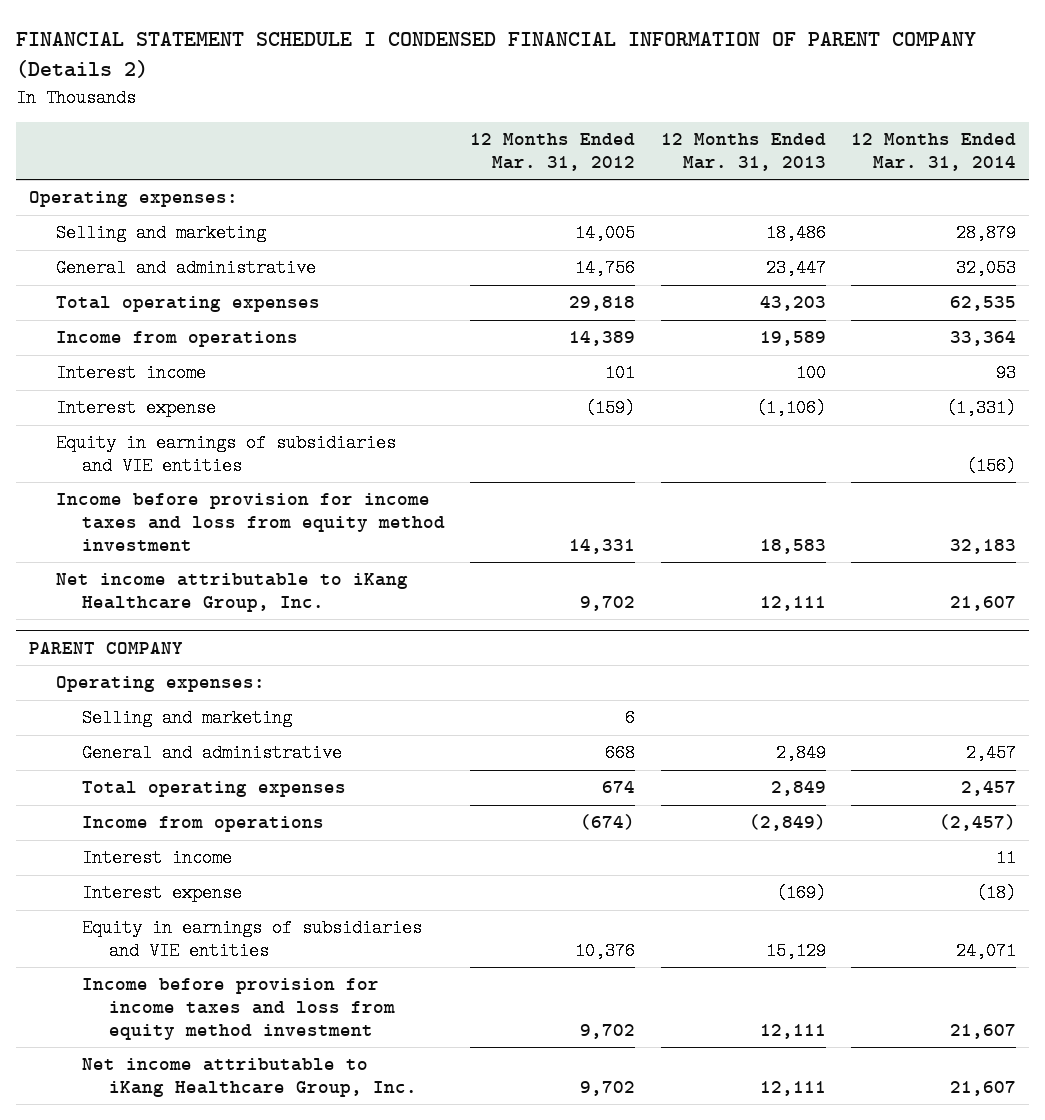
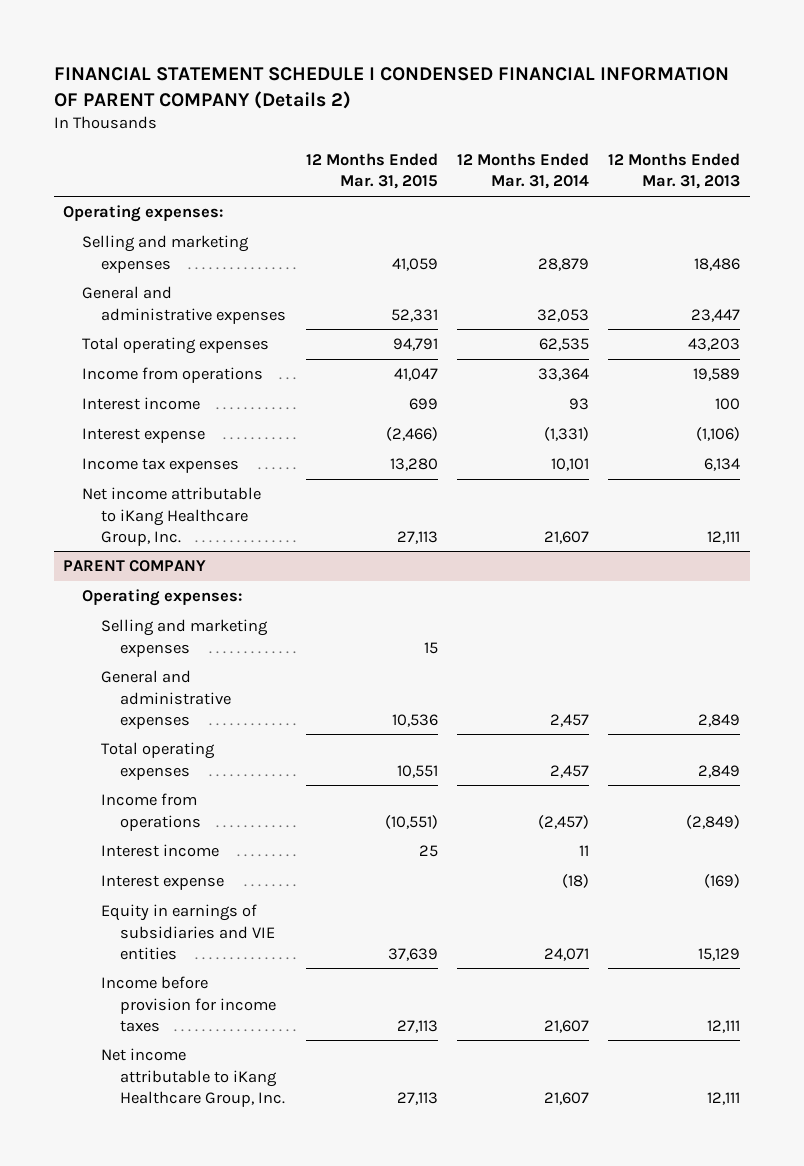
[470,133,636,172] 12 Months Ended Mar. 31, 2012 -> none
none -> [305,153,438,190] 12 Months Ended Mar. 31, 2015
[55,224,266,243] Selling and marketing -> [82,235,250,273] Selling and marketing expenses
[55,259,316,278] General and administrative -> [82,286,287,324] General and administrative expenses
[55,434,396,476] Equity in earnings of subsidiaries and VIE entities -> none
[55,493,446,551] Income before provision for income taxes and loss from equity method investment -> none
none -> [82,458,240,474] Income tax expenses
[82,709,293,728] Selling and marketing -> [101,619,269,657] Selling and marketing expenses
[82,744,343,763] General and administrative -> [101,670,232,729] General and administrative expenses
[82,978,395,1040] Income before provision for income taxes and loss from equity method investment -> [101,976,277,1032] Income before provision for income taxes

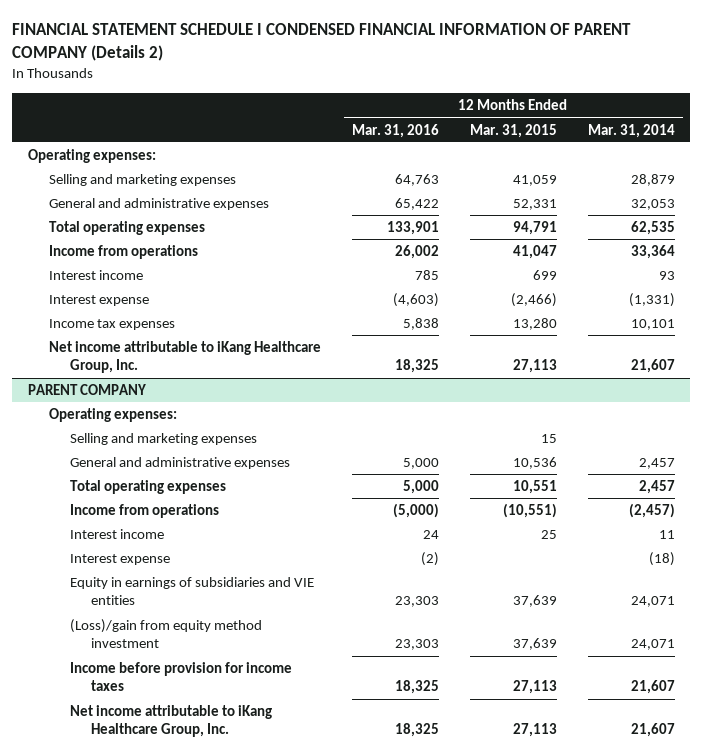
[608,153,741,190] 12 Months Ended Mar. 31, 2013 -> none
none -> [351,123,439,138] Mar. 31, 2016
none -> [70,619,263,649] (Loss)/gain from equity method investment

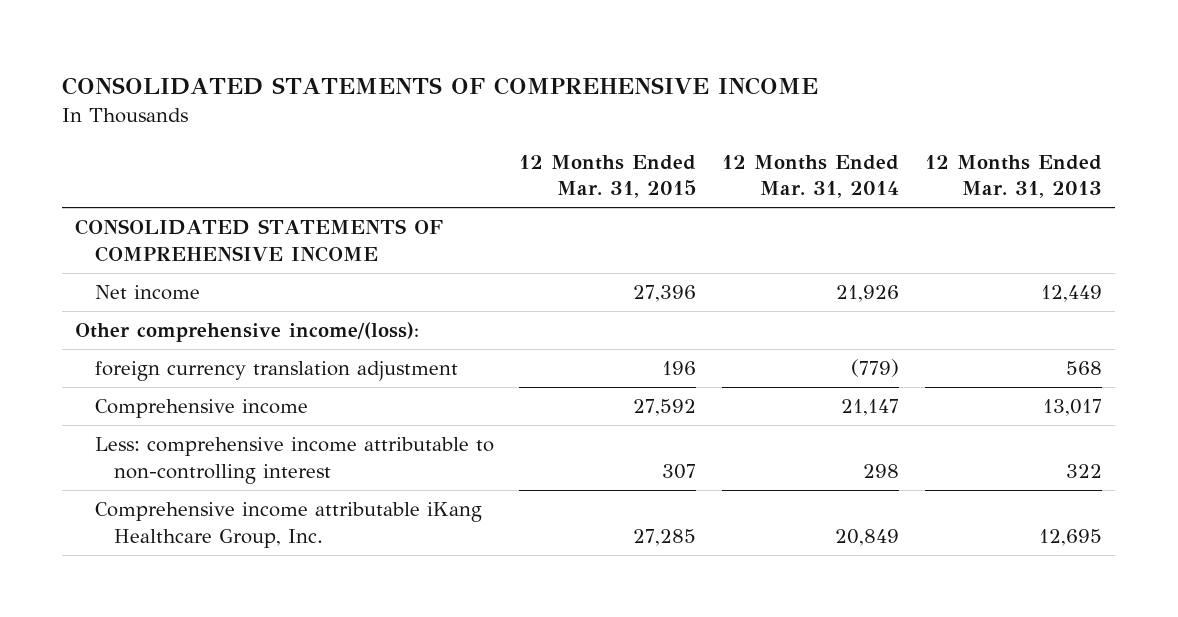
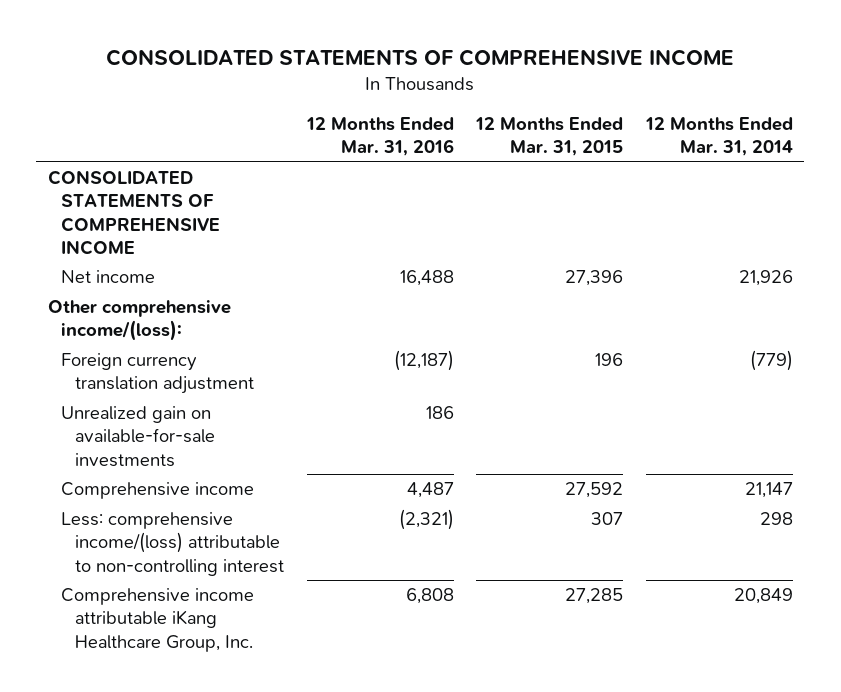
[925,154,1103,198] 12 Months Ended Mar. 31, 2013 -> none
none -> [305,116,454,157] 12 Months Ended Mar. 31, 2016
[94,361,458,382] foreign currency translation adjustment -> [61,353,254,395] Foreign currency translation adjustment
none -> [61,406,215,467] Unrealized gain on available-for-sale investments
[94,437,494,484] Less: comprehensive income attributable to non-controlling interest -> [61,512,284,576] Less: comprehensive income/(loss) attributable to non-controlling interest

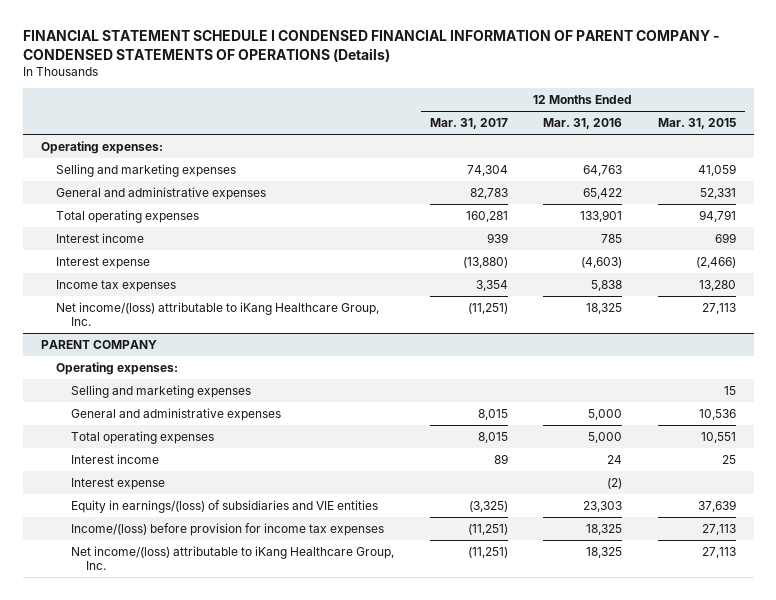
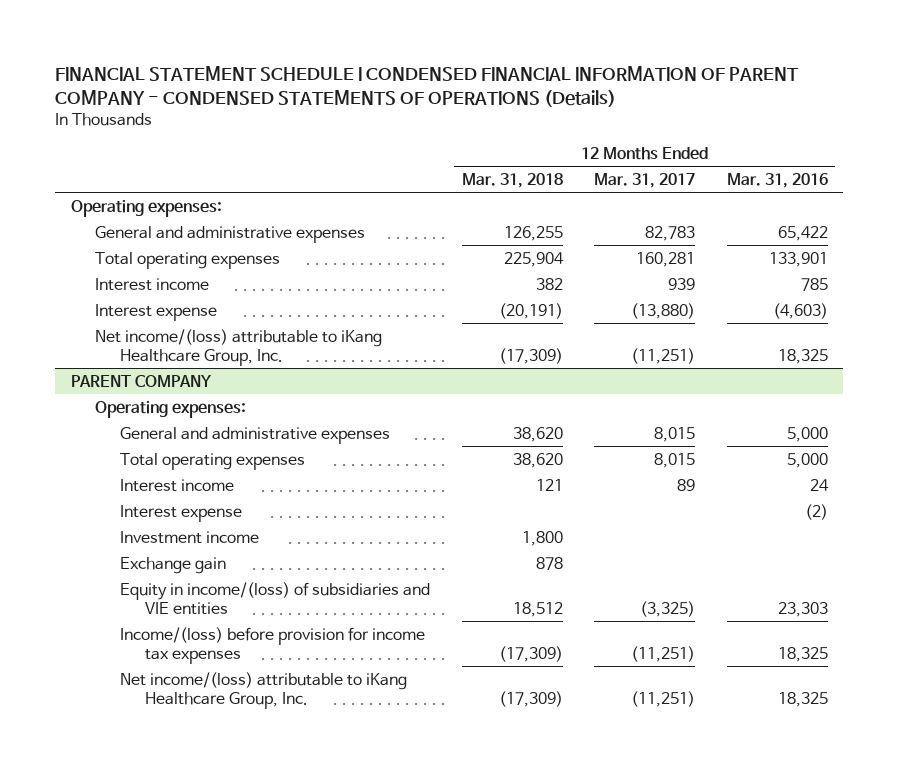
[657,118,736,130] Mar. 31, 2015 -> none
none -> [461,173,563,189] Mar. 31, 2018
[55,163,236,177] Selling and marketing expenses -> none
[55,279,176,292] Income tax expenses -> none
[71,384,252,398] Selling and marketing expenses -> none
none -> [120,530,260,544] Investment income
none -> [120,556,227,574] Exchange gain
[71,499,379,513] Equity in earnings/(loss) of subsidiaries and VIE entities -> [120,581,431,616] Equity in income/(loss) of subsidiaries and VIE entities

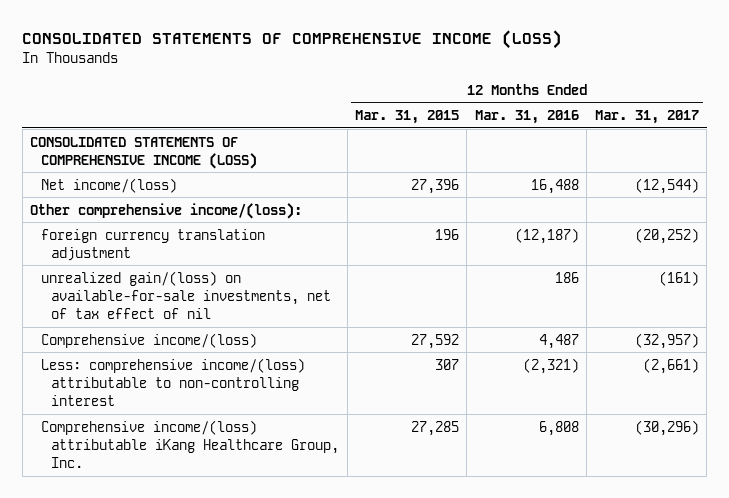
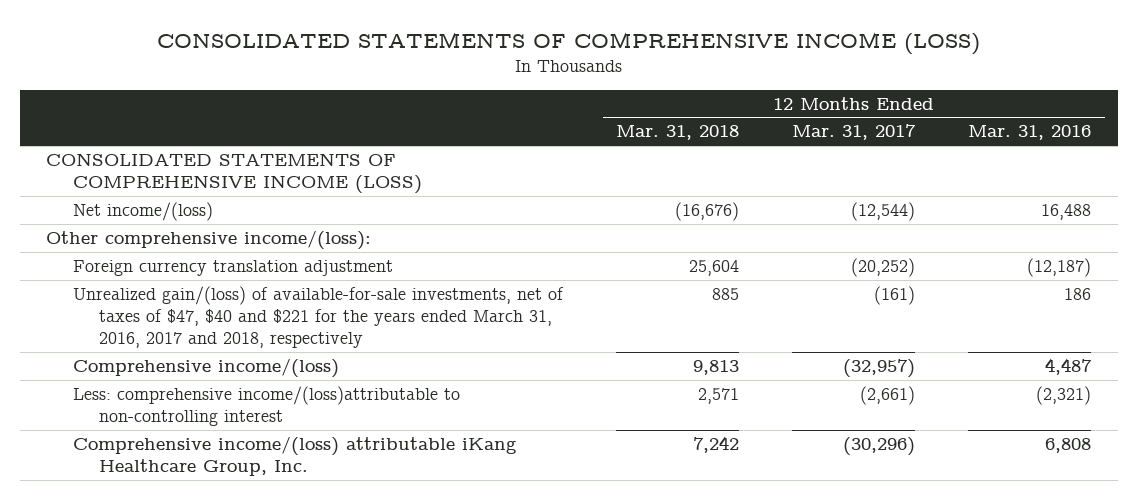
[355,110,460,125] Mar. 31, 2015 -> none
none -> [615,125,739,141] Mar. 31, 2018
[40,228,265,261] foreign currency translation adjustment -> [72,260,393,277] Foreign currency translation adjustment
[40,270,332,319] unrealized gain/(loss) on available-for-sale investments, net of tax effect of nil -> [72,286,564,349] Unrealized gain/(loss) of available-for-sale investments, net of taxes of $47, $40 and $221 for the years ended March 31, 2016, 2017 and 2018, respectively
[40,357,305,406] Less: comprehensive income/(loss) attributable to non-controlling interest -> [72,386,460,427] Less: comprehensive income/(loss)attributable to non-controlling interest

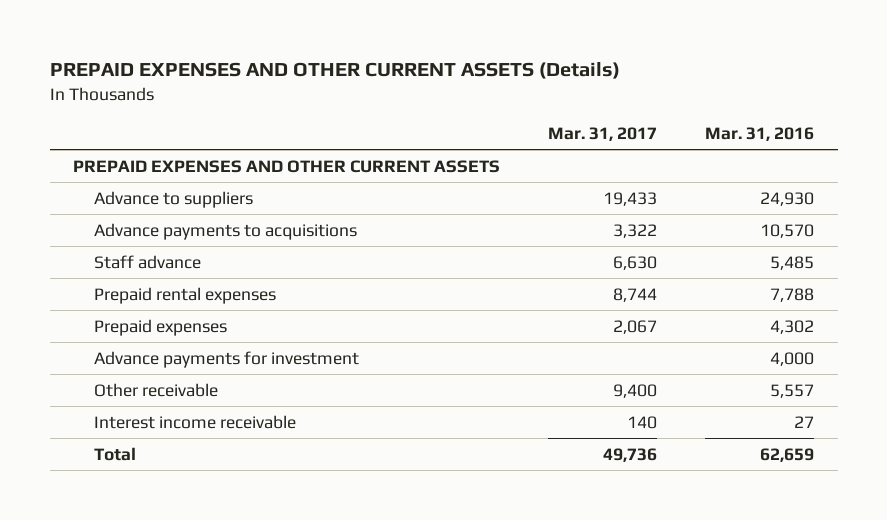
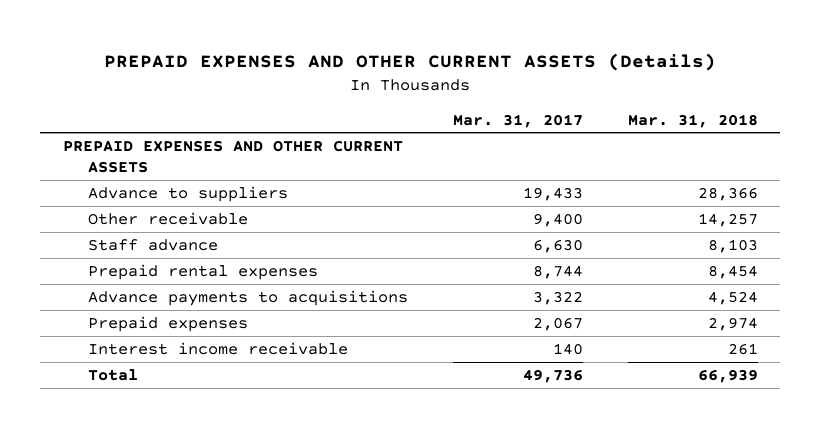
[704,126,814,141] Mar. 31, 2016 -> none
none -> [627,113,758,128] Mar. 31, 2018
[93,382,218,397] Other receivable -> [87,211,248,225] Other receivable
[93,222,357,240] Advance payments to acquisitions -> [87,289,408,306] Advance payments to acquisitions
[93,350,359,368] Advance payments for investment -> none

